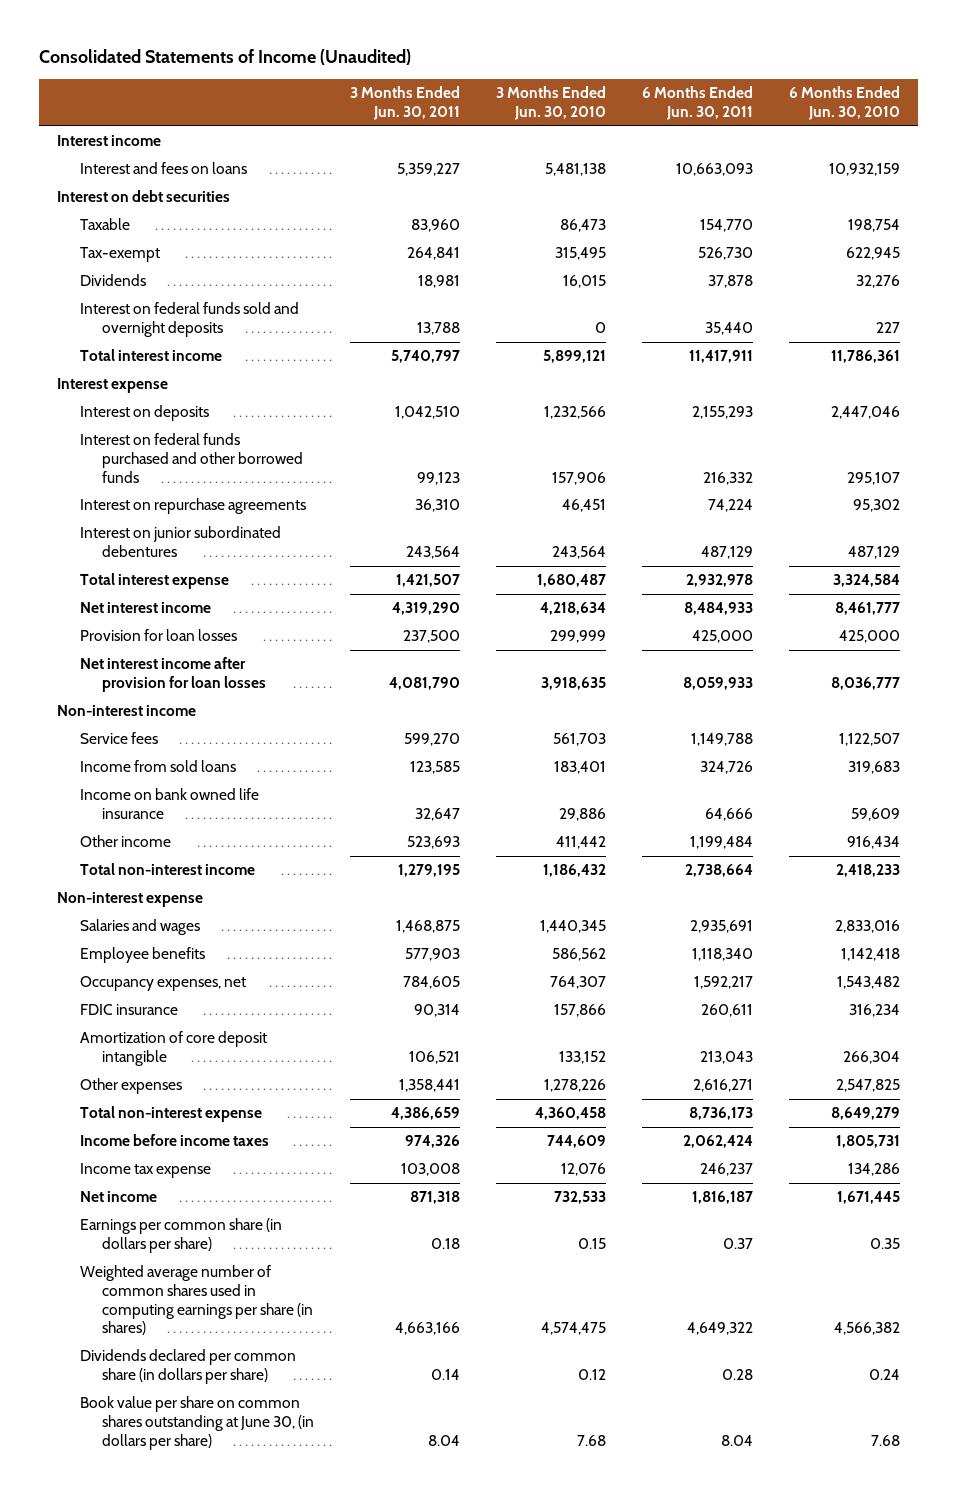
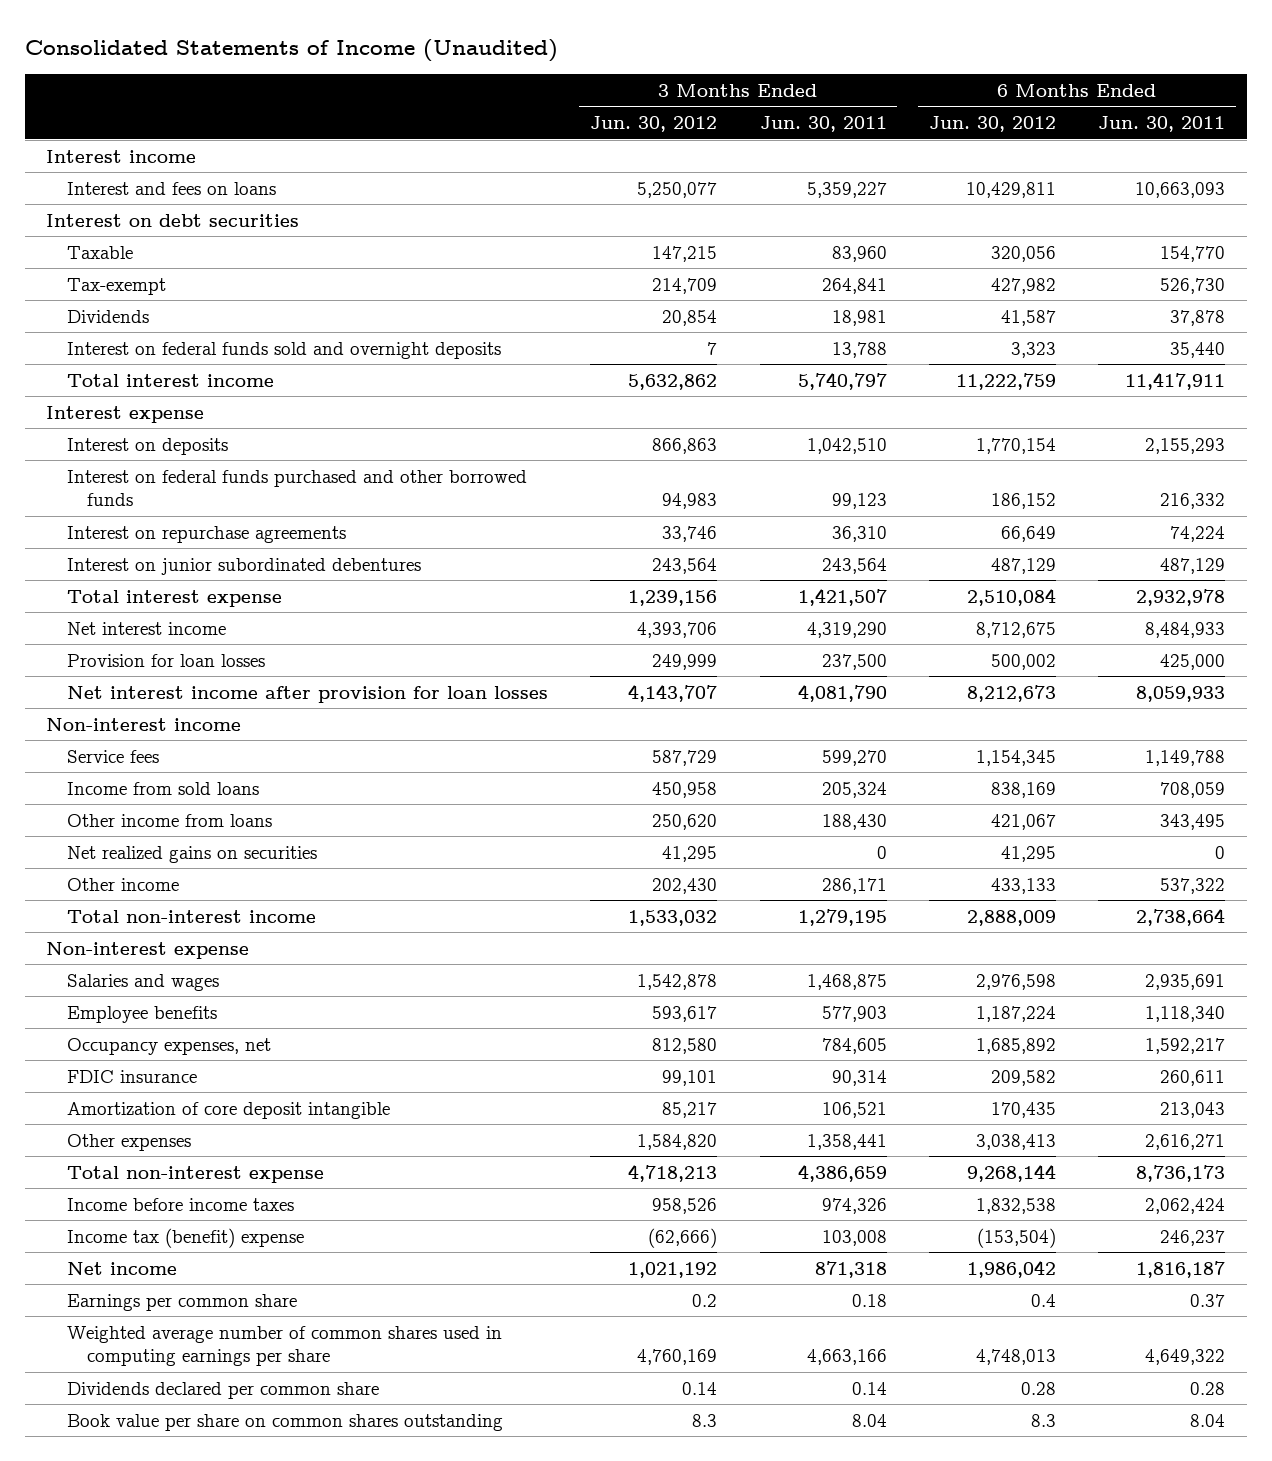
[496,86,607,120] 3 Months Ended Jun. 30, 2010 -> none
[789,86,901,120] 6 Months Ended Jun. 30, 2010 -> none
none -> [590,116,718,133] Jun. 30, 2012
none -> [928,116,1056,133] Jun. 30, 2012
[79,788,259,820] Income on bank owned life insurance -> none
[410,761,461,775] 123,585 -> [821,781,887,798] 205,324
[700,761,754,775] 324,726 -> [1160,781,1226,798] 708,059
none -> [66,813,272,827] Other income from loans
none -> [66,845,317,863] Net realized gains on securities
[407,836,461,850] 523,693 -> [821,877,887,894] 286,171
[690,836,754,850] 1,199,484 -> [1160,877,1226,894] 537,322
[79,1163,211,1179] Income tax expense -> [66,1227,304,1248] Income tax (benefit) expense
[79,1218,282,1254] Earnings per common share (in dollars per share) -> [66,1293,297,1311] Earnings per common share
[79,1265,314,1336] Weighted average number of common shares used in computing earnings per share (in shares) -> [66,1325,502,1366] Weighted average number of common shares used in computing earnings per share
[79,1349,296,1385] Dividends declared per common share (in dollars per share) -> [66,1381,379,1399] Dividends declared per common share
[79,1396,315,1450] Book value per share on common shares outstanding at June 30, (in dollars per share) -> [66,1413,503,1431] Book value per share on common shares outstanding

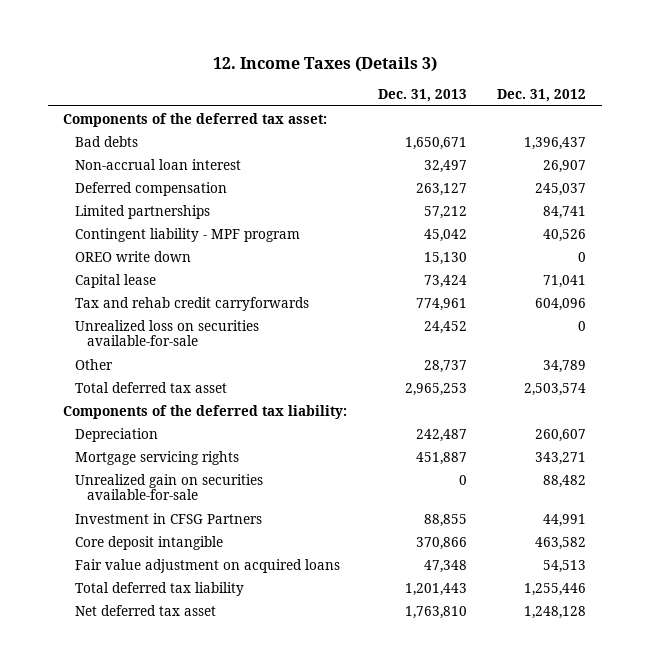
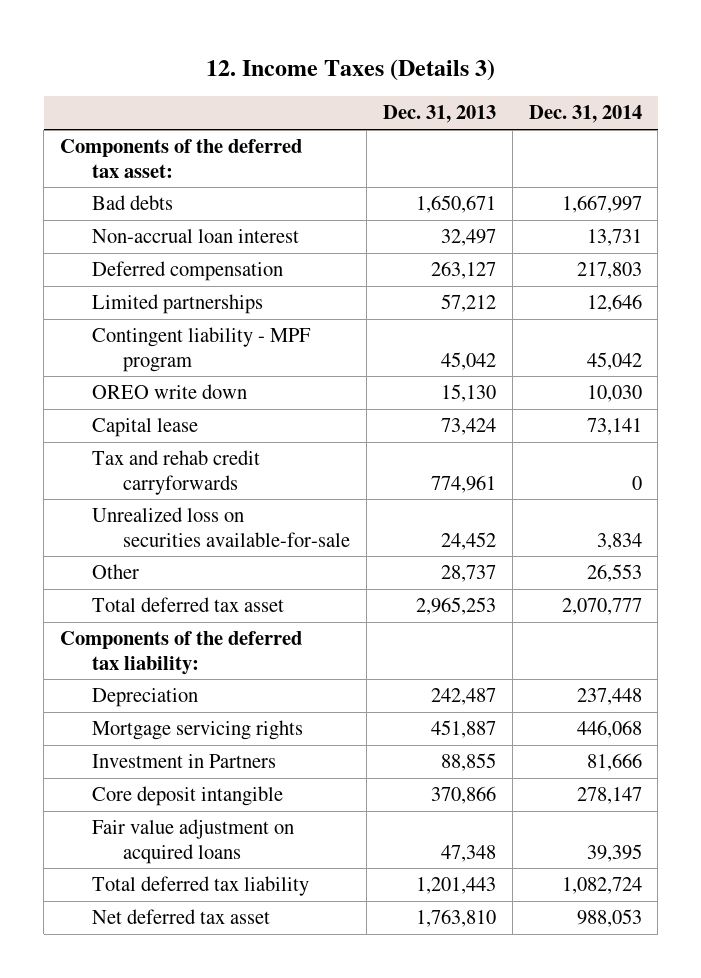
[497,89,587,103] Dec. 31, 2012 -> none
none -> [528,105,642,124] Dec. 31, 2014
[74,473,263,501] Unrealized gain on securities available-for-sale -> none
[74,512,262,524] Investment in CFSG Partners -> [91,754,276,769] Investment in Partners

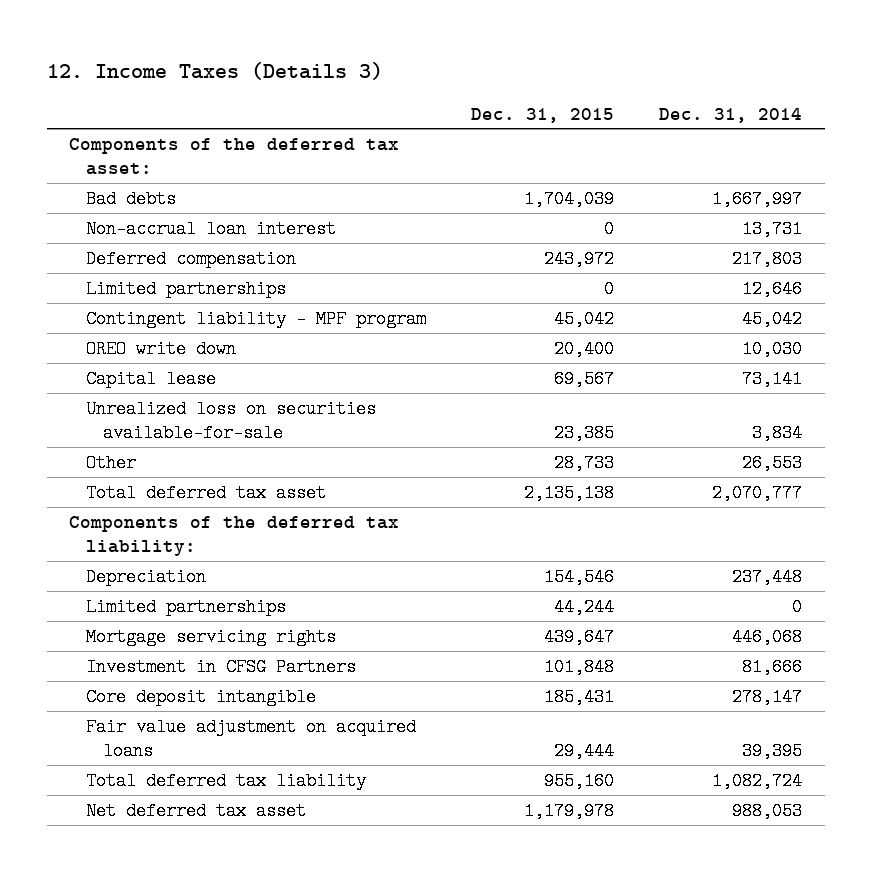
[382,105,496,124] Dec. 31, 2013 -> none
none -> [470,107,614,123] Dec. 31, 2015
[91,450,260,495] Tax and rehab credit carryforwards -> none
none -> [85,598,286,617] Limited partnerships
[91,754,276,769] Investment in Partners -> [85,658,356,677] Investment in CFSG Partners

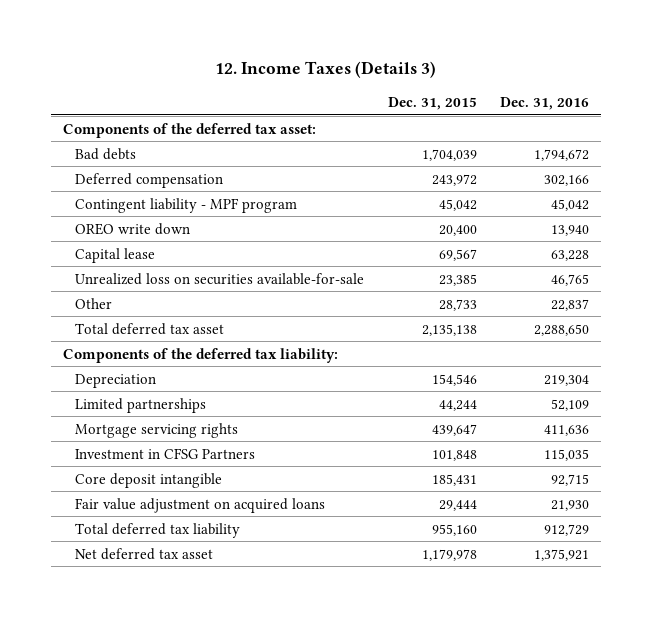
[659,107,803,123] Dec. 31, 2014 -> none
none -> [500,96,590,110] Dec. 31, 2016
[85,220,336,239] Non-accrual loan interest -> none
[85,280,286,299] Limited partnerships -> none

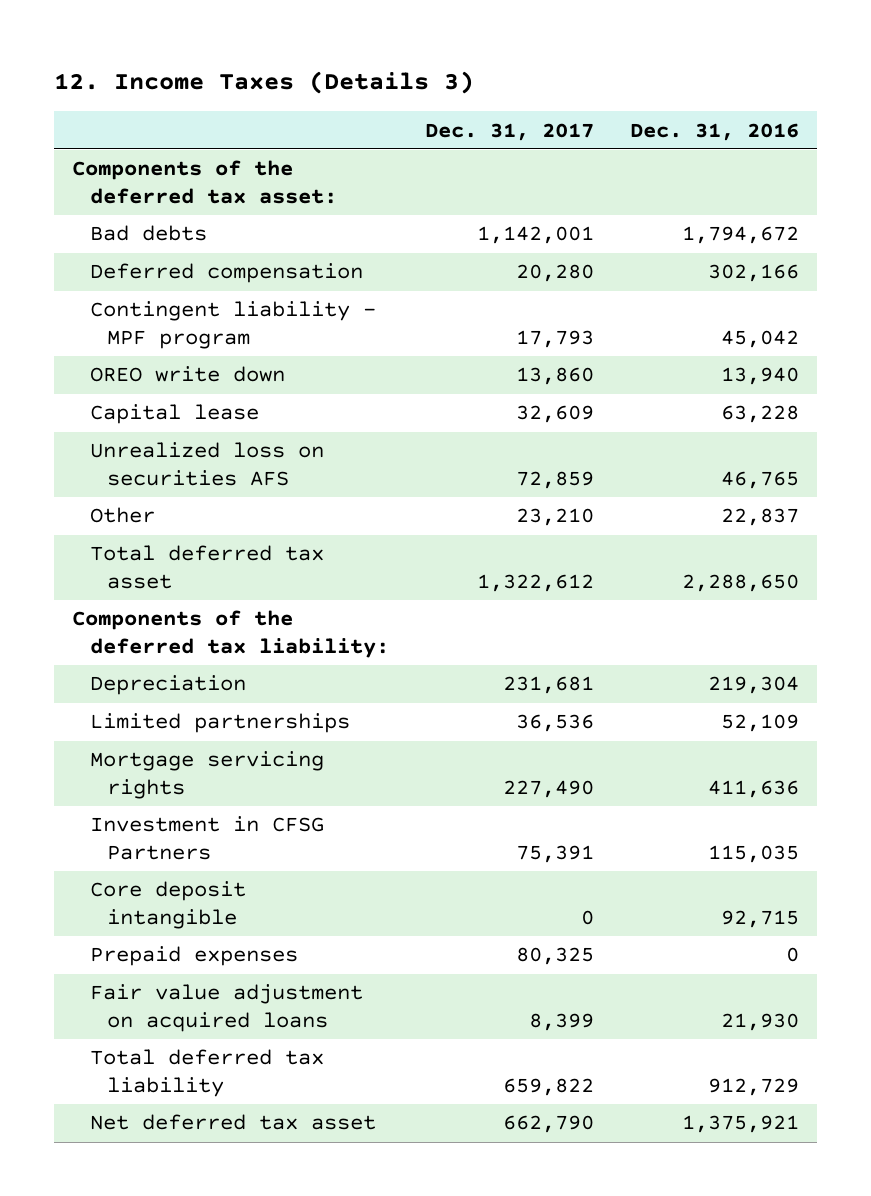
[387,96,477,110] Dec. 31, 2015 -> none
none -> [424,122,594,141] Dec. 31, 2017
[74,272,364,285] Unrealized loss on securities available-for-sale -> [89,442,324,486] Unrealized loss on securities AFS
none -> [89,946,298,967] Prepaid expenses

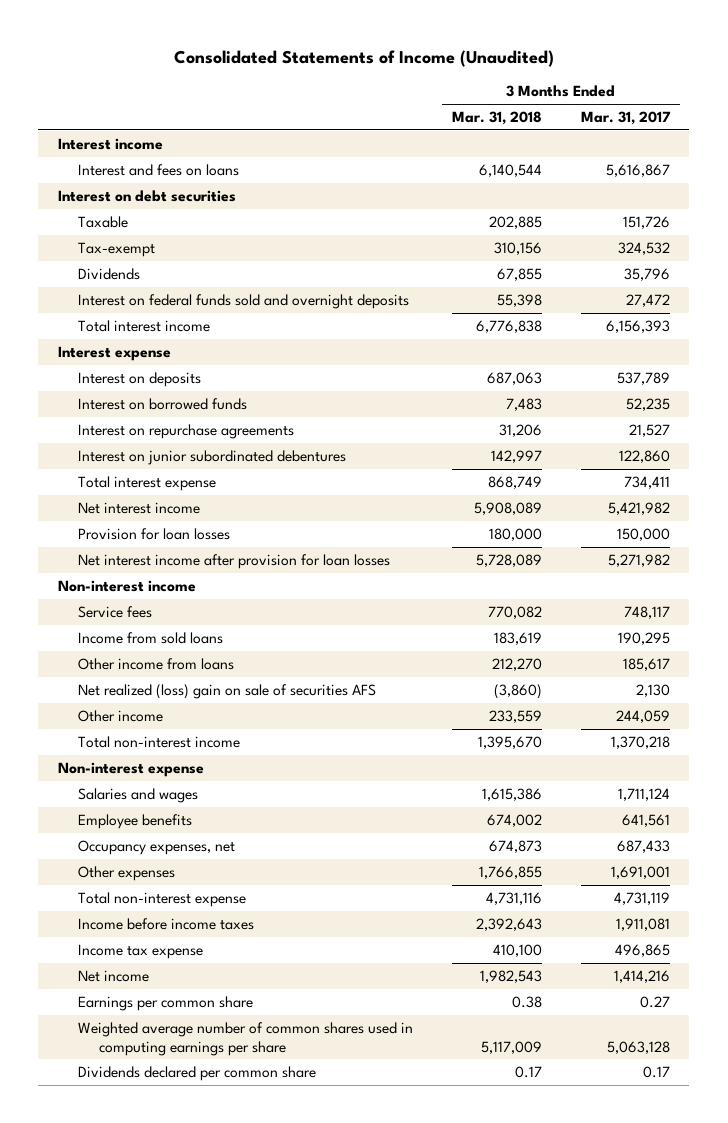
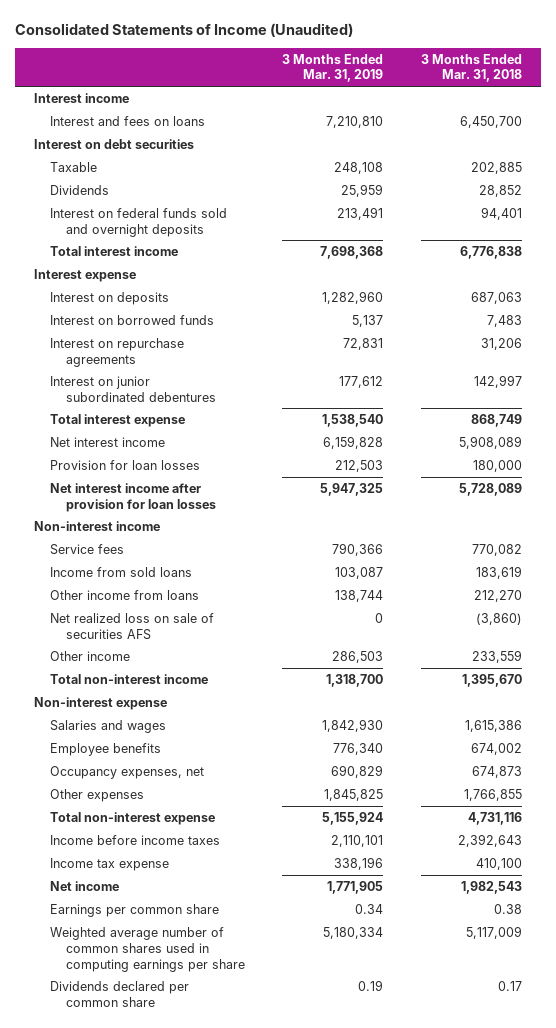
[581,110,672,125] Mar. 31, 2017 -> none
none -> [282,53,384,83] 3 Months Ended Mar. 31, 2019
[479,163,543,177] 6,140,544 -> [459,115,522,128] 6,450,700
[78,241,156,257] Tax-exempt -> none
[497,267,543,281] 67,855 -> [478,184,522,197] 28,852
[497,293,543,307] 55,398 -> [480,206,522,220] 94,401
[78,683,377,699] Net realized (loss) gain on sale of securities AFS -> [49,612,214,640] Net realized loss on sale of securities AFS

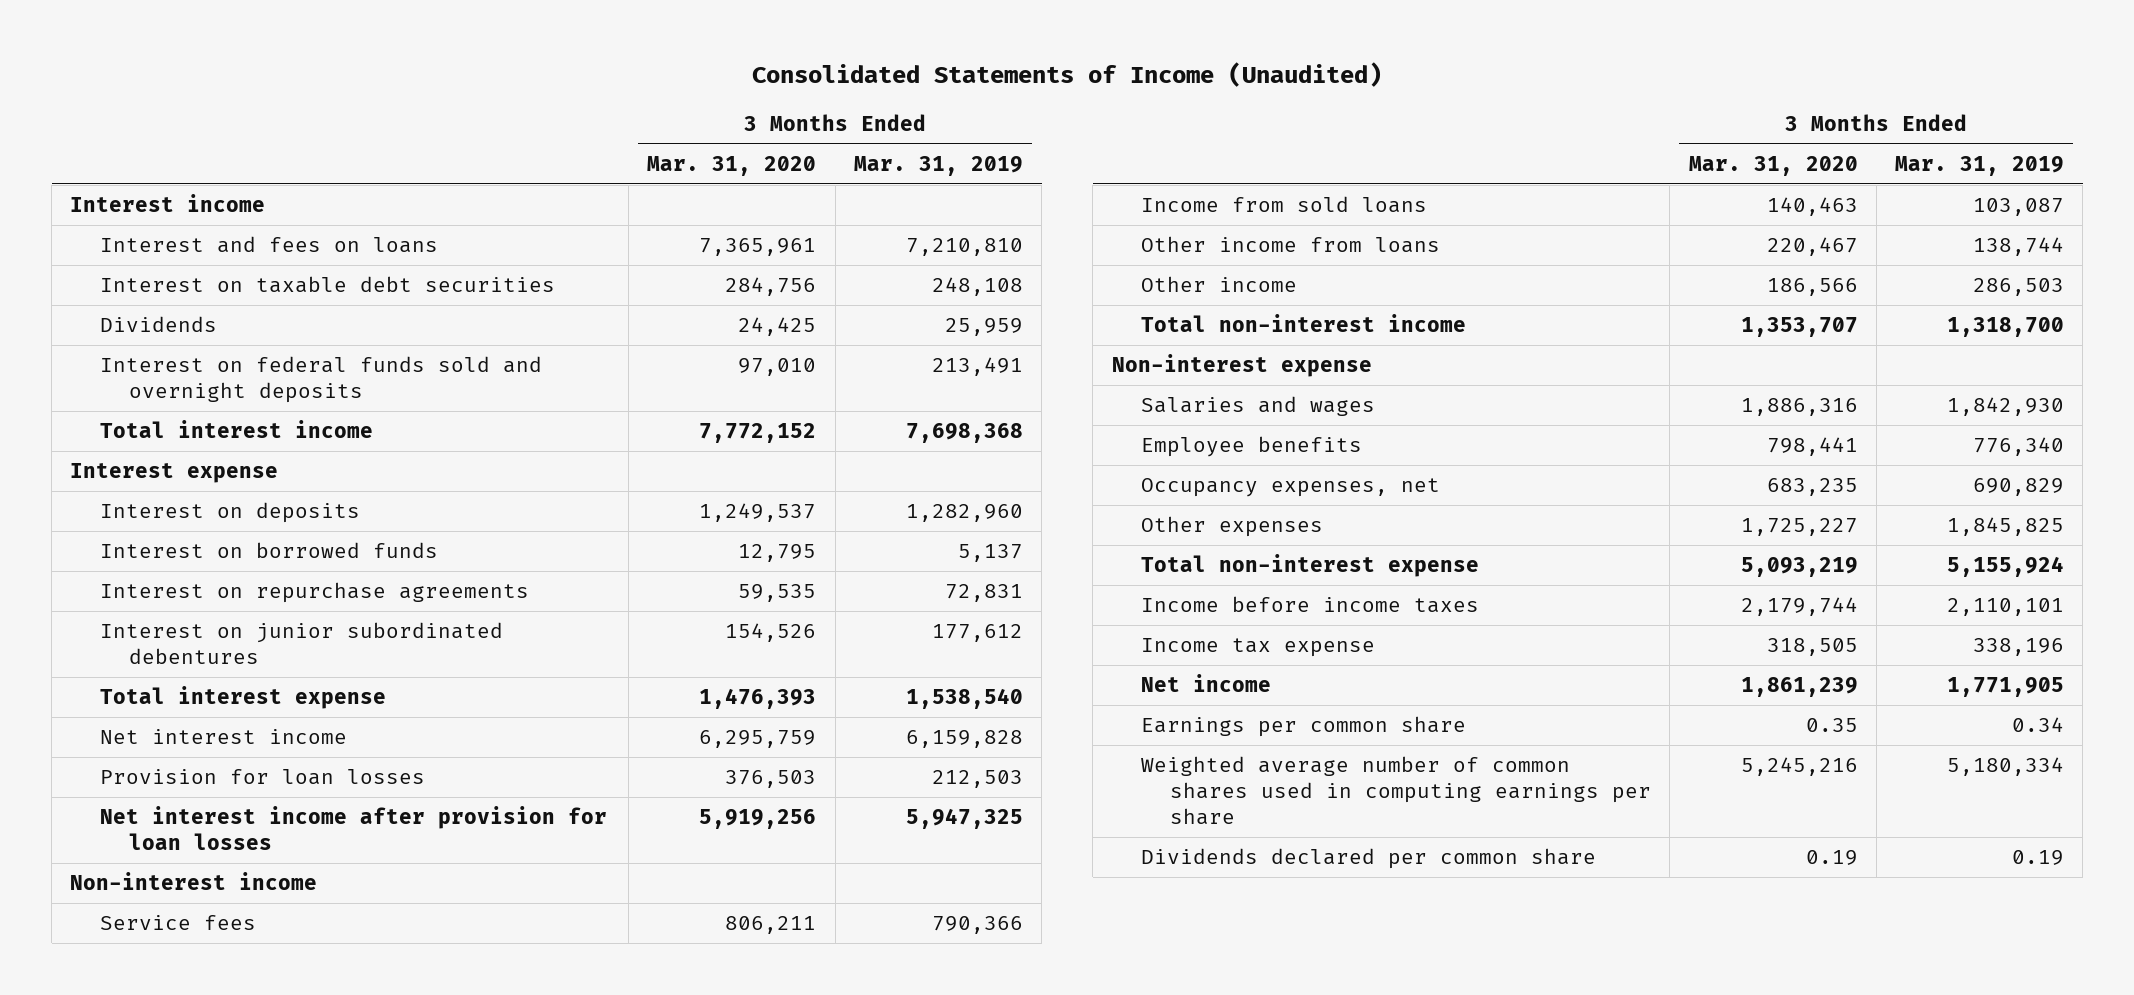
[420,53,522,83] 3 Months Ended Mar. 31, 2018 -> none
none -> [647,156,817,177] Mar. 31, 2020
[33,138,194,149] Interest on debt securities -> none
[49,161,97,172] Taxable -> [99,276,555,294] Interest on taxable debt securities
[49,612,214,640] Net realized loss on sale of securities AFS -> none

